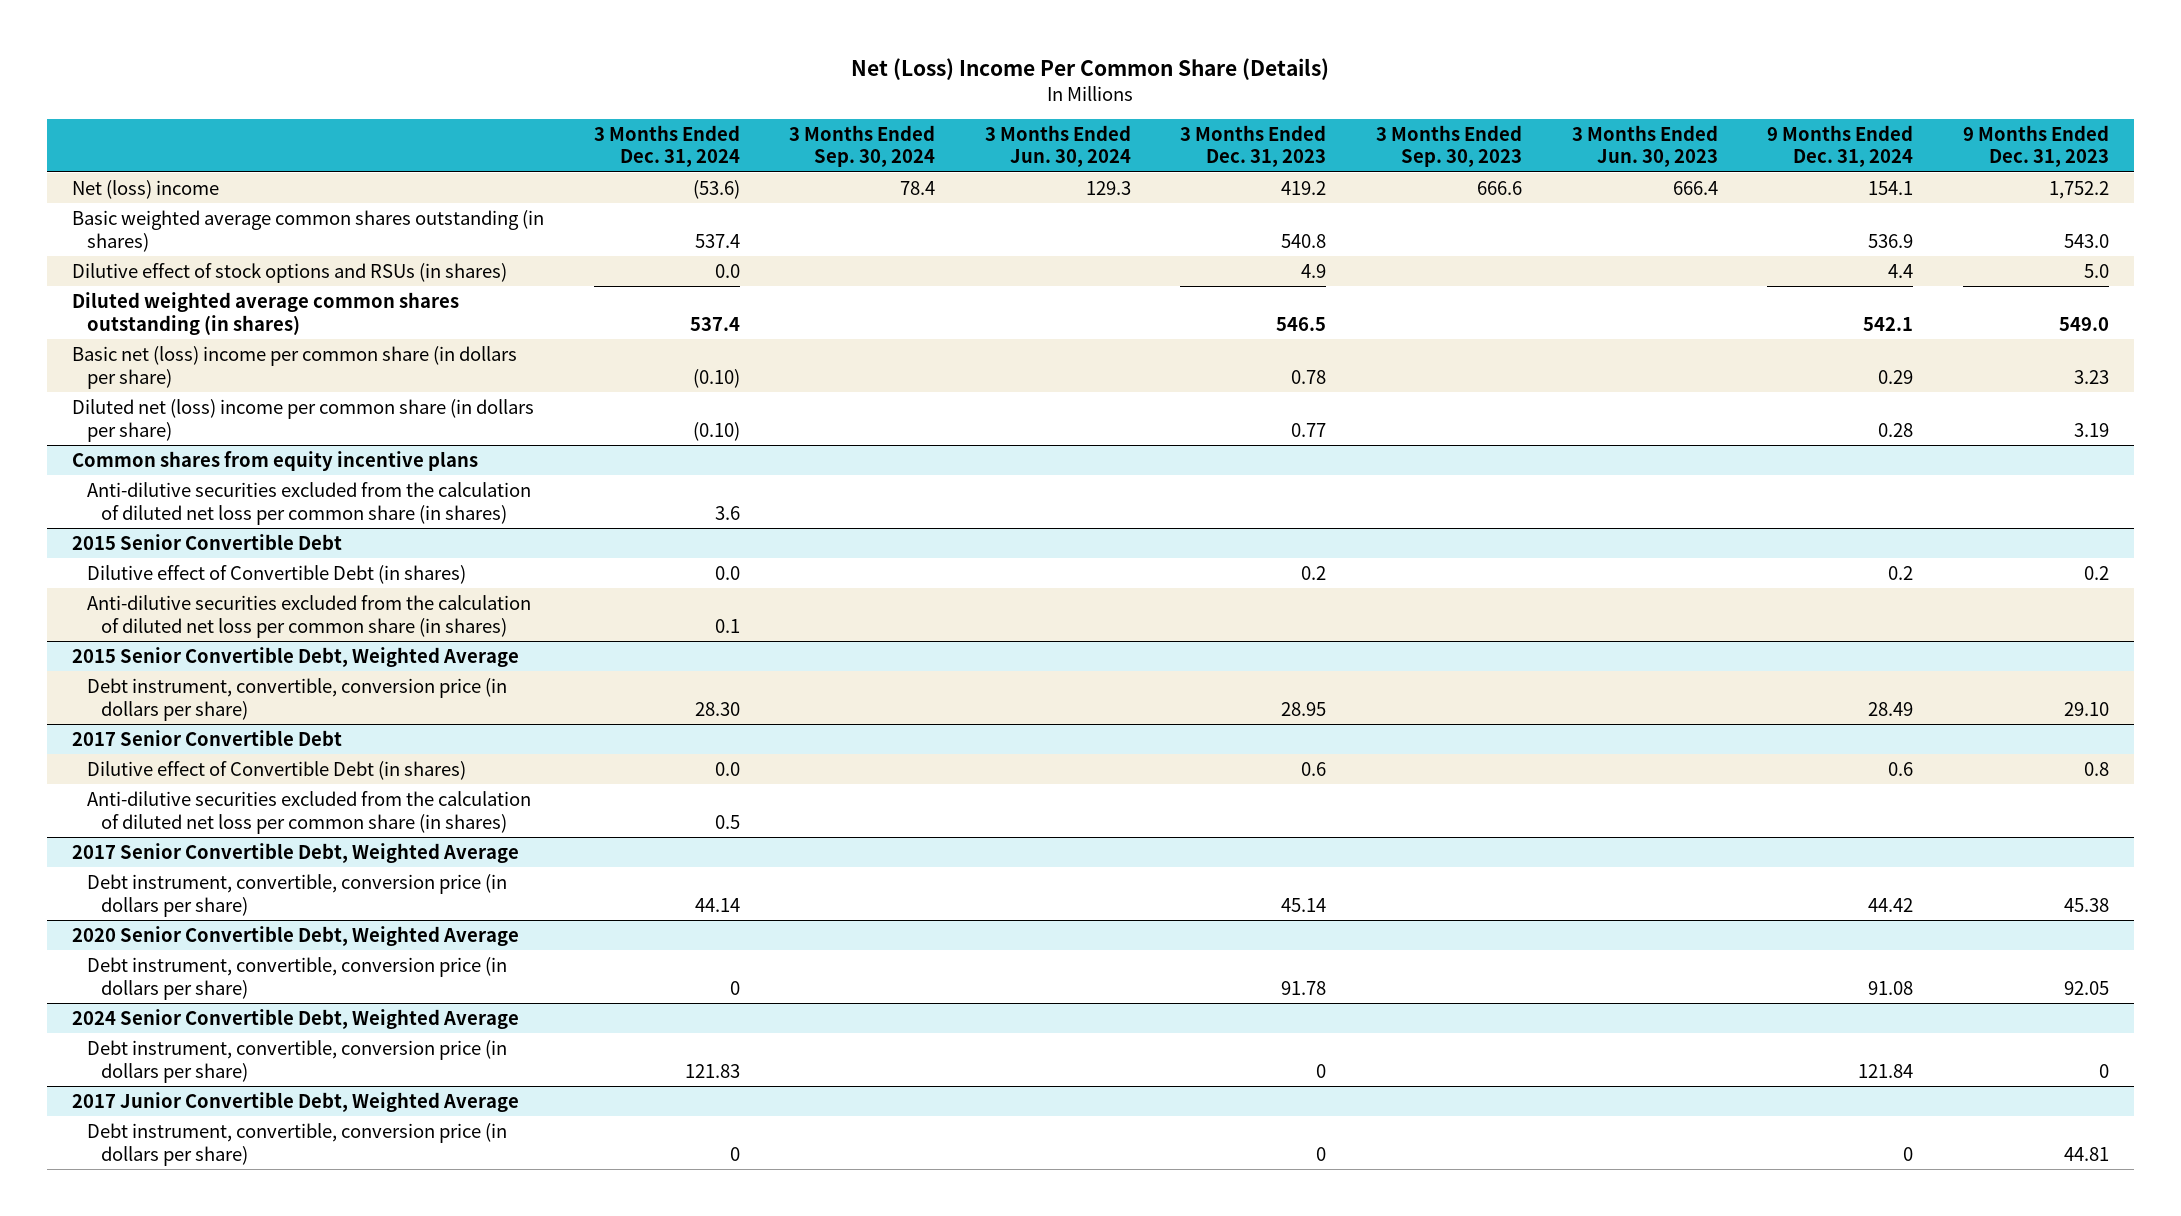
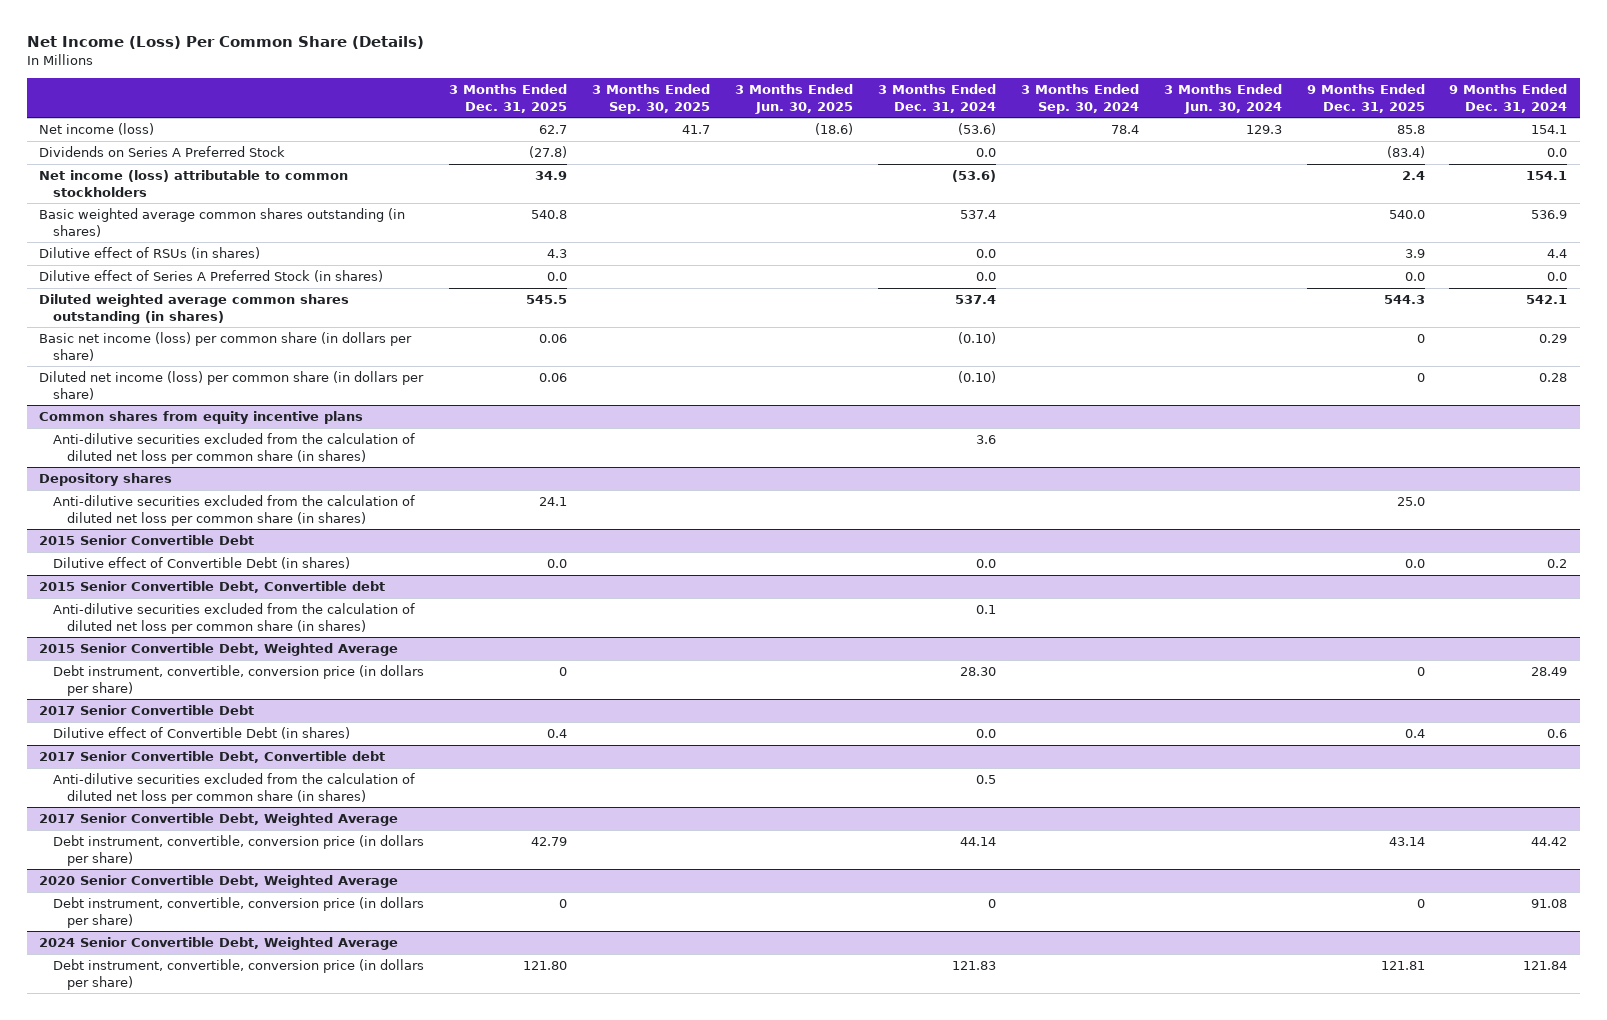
[851,57,1330,80] Net (Loss) Income Per Common Share (Details) -> [26,36,424,50] Net Income (Loss) Per Common Share (Details)
[1180,124,1327,168] 3 Months Ended Dec. 31, 2023 -> none
[1376,124,1523,168] 3 Months Ended Sep. 30, 2023 -> none
[1571,124,1718,168] 3 Months Ended Jun. 30, 2023 -> none
[1962,124,2109,168] 9 Months Ended Dec. 31, 2023 -> none
none -> [448,84,567,113] 3 Months Ended Dec. 31, 2025
none -> [591,84,710,114] 3 Months Ended Sep. 30, 2025
none -> [734,84,853,114] 3 Months Ended Jun. 30, 2025
none -> [1306,84,1425,113] 9 Months Ended Dec. 31, 2025
[72,179,220,199] Net (loss) income -> [39,123,155,136] Net income (loss)
none -> [39,146,286,158] Dividends on Series A Preferred Stock
none -> [39,170,349,197] Net income (loss) attributable to common stockholders
[72,262,508,283] Dilutive effect of stock options and RSUs (in shares) -> [39,247,261,260] Dilutive effect of RSUs (in shares)
none -> [39,270,384,283] Dilutive effect of Series A Preferred Stock (in shares)
[72,345,518,389] Basic net (loss) income per common share (in dollars per share) -> [39,332,413,361] Basic net income (loss) per common share (in dollars per share)
[72,398,535,442] Diluted net (loss) income per common share (in dollars per share) -> [39,371,425,400] Diluted net income (loss) per common share (in dollars per share)
none -> [39,473,173,487] Depository shares
none -> [52,495,415,526] Anti-dilutive securities excluded from the calculation of diluted net loss per common share (in shares)
none -> [39,581,386,594] 2015 Senior Convertible Debt, Convertible debt
none -> [39,751,386,764] 2017 Senior Convertible Debt, Convertible debt
[72,1091,520,1112] 2017 Junior Convertible Debt, Weighted Average -> none
[86,1122,507,1166] Debt instrument, convertible, conversion price (in dollars per share) -> none

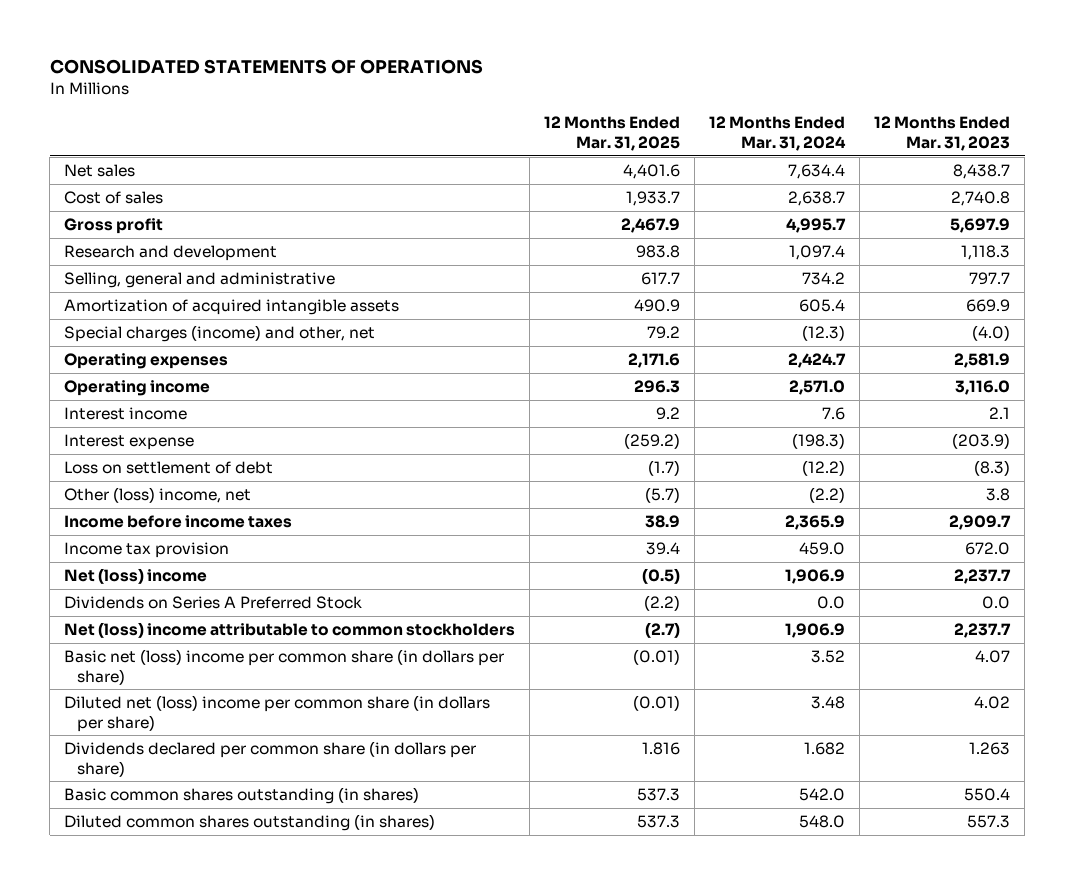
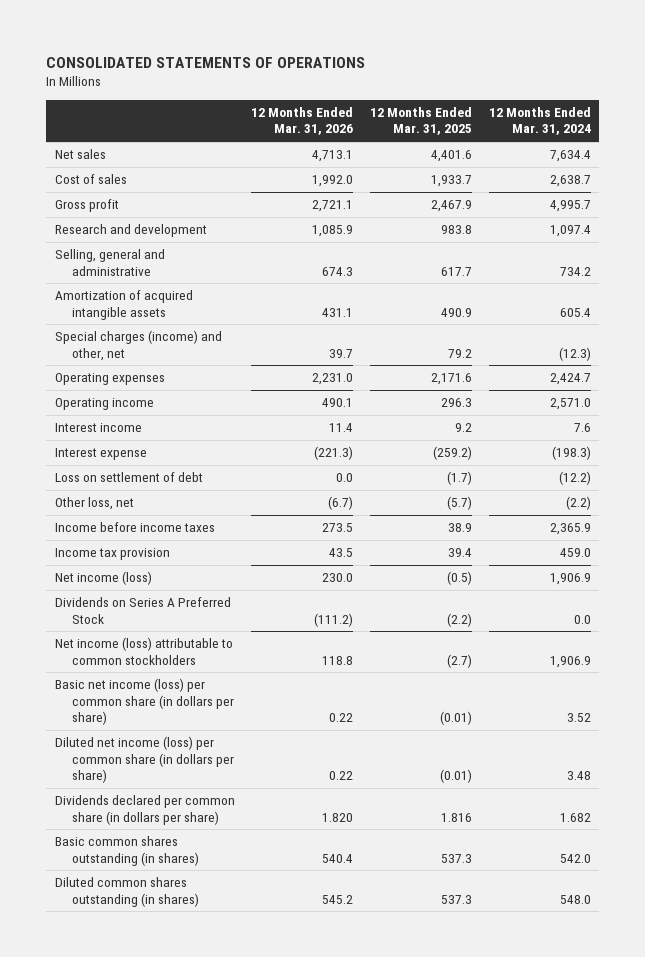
[874,116,1011,151] 12 Months Ended Mar. 31, 2023 -> none
none -> [251,107,354,136] 12 Months Ended Mar. 31, 2026
[64,487,252,504] Other (loss) income, net -> [54,497,134,511] Other loss, net
[64,568,208,585] Net (loss) income -> [54,571,152,586] Net income (loss)
[64,622,516,639] Net (loss) income attributable to common stockholders -> [54,637,233,665] Net income (loss) attributable to common stockholders
[64,649,505,685] Basic net (loss) income per common share (in dollars per share) -> [54,678,234,726] Basic net income (loss) per common share (in dollars per share)
[64,695,491,732] Diluted net (loss) income per common share (in dollars per share) -> [54,736,234,784] Diluted net income (loss) per common share (in dollars per share)

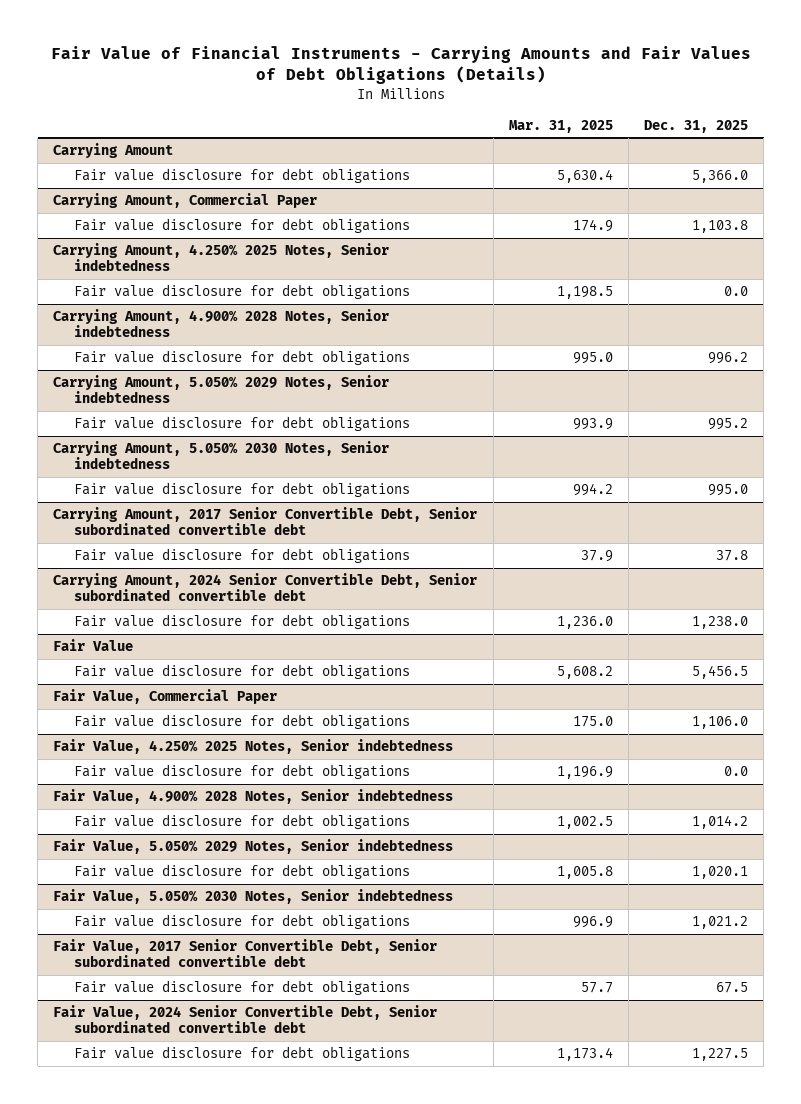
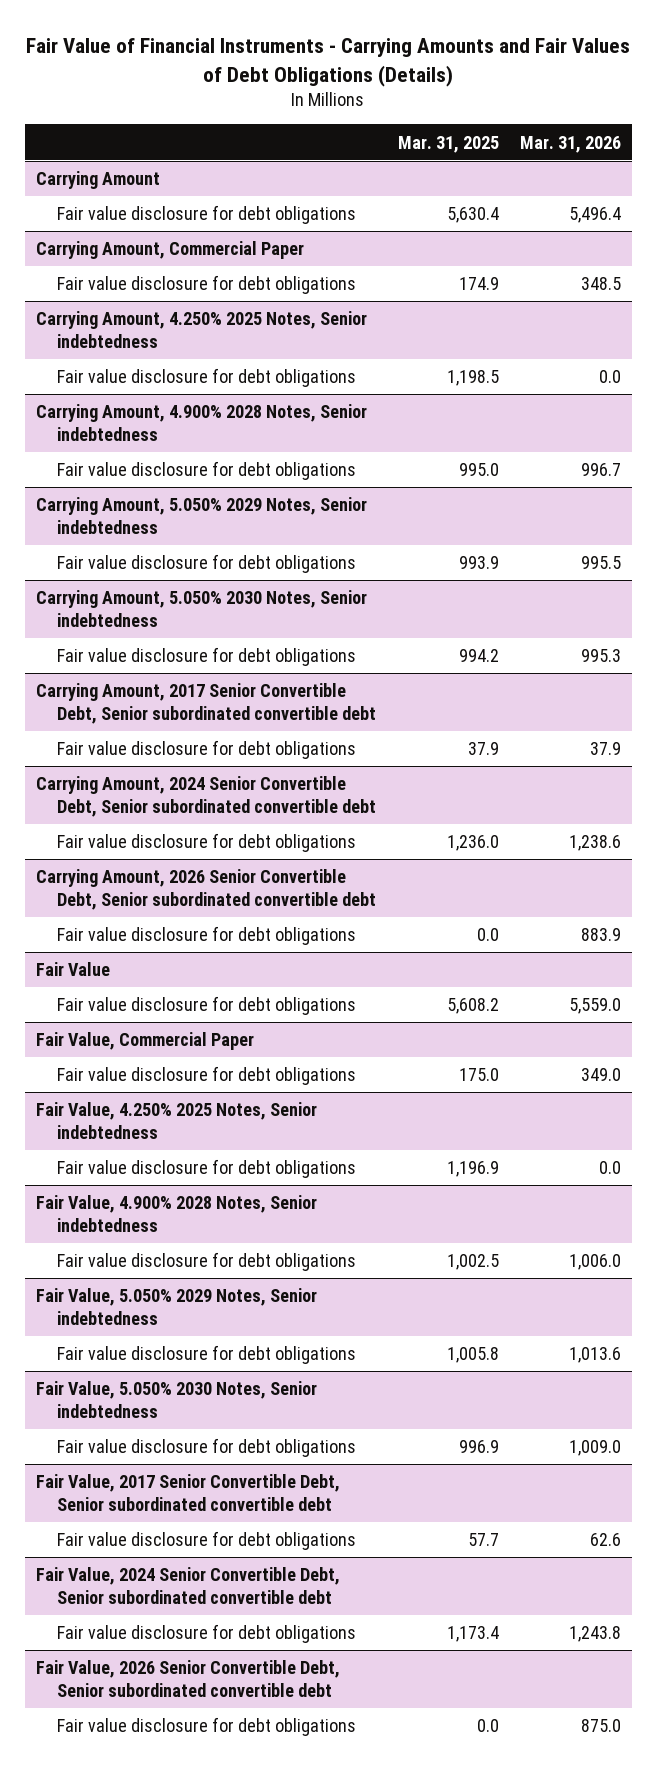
[643,119,748,133] Dec. 31, 2025 -> none
none -> [519,135,621,153] Mar. 31, 2026
none -> [35,869,377,910] Carrying Amount, 2026 Senior Convertible Debt, Senior subordinated convertible debt
none -> [57,926,357,946] Fair value disclosure for debt obligations
none -> [35,1660,340,1697] Fair Value, 2026 Senior Convertible Debt, Senior subordinated convertible debt
none -> [57,1717,357,1737] Fair value disclosure for debt obligations

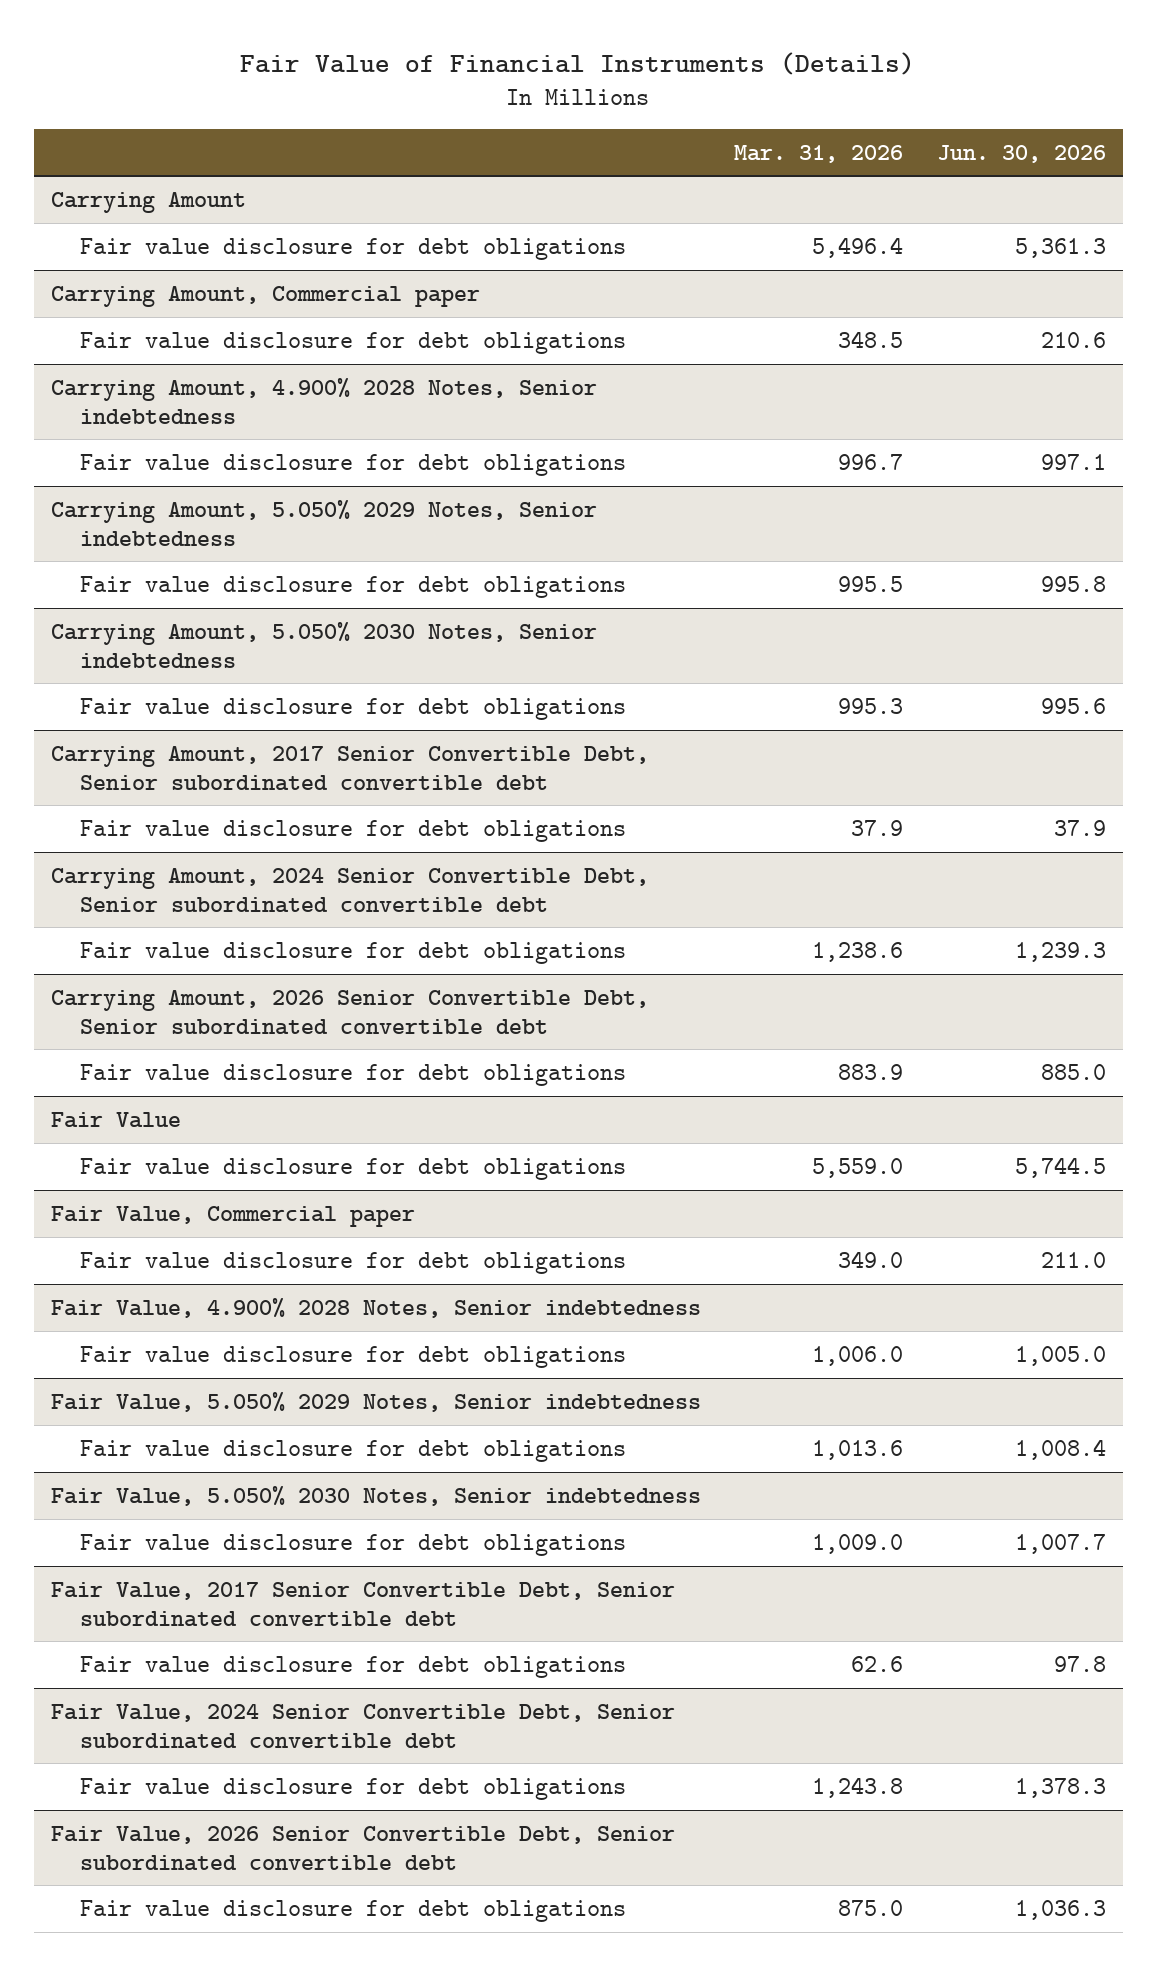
[26,38,631,87] Fair Value of Financial Instruments - Carrying Amounts and Fair Values of Debt Obligations (Details) -> [240,51,916,75] Fair Value of Financial Instruments (Details)
[397,135,499,153] Mar. 31, 2025 -> none
none -> [936,144,1106,163] Jun. 30, 2026
[35,241,304,260] Carrying Amount, Commercial Paper -> [50,285,480,307] Carrying Amount, Commercial paper
[35,311,367,348] Carrying Amount, 4.250% 2025 Notes, Senior indebtedness -> none
[57,368,357,388] Fair value disclosure for debt obligations -> none
[35,1032,254,1051] Fair Value, Commercial Paper -> [50,1205,415,1227] Fair Value, Commercial paper
[35,1102,317,1139] Fair Value, 4.250% 2025 Notes, Senior indebtedness -> none
[57,1159,357,1179] Fair value disclosure for debt obligations -> none

